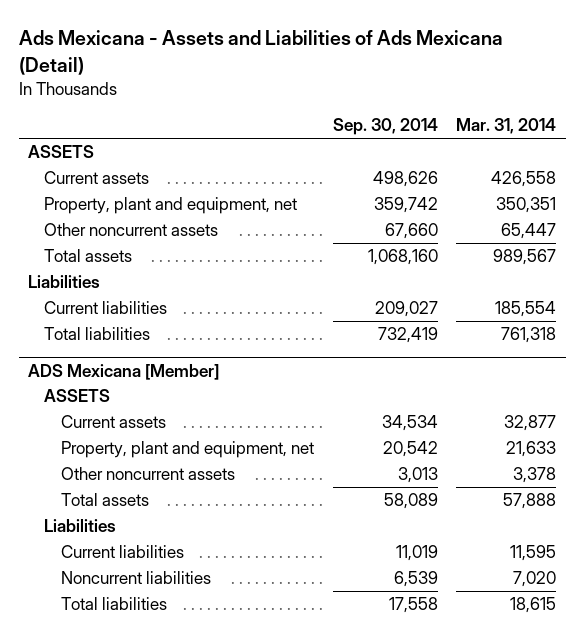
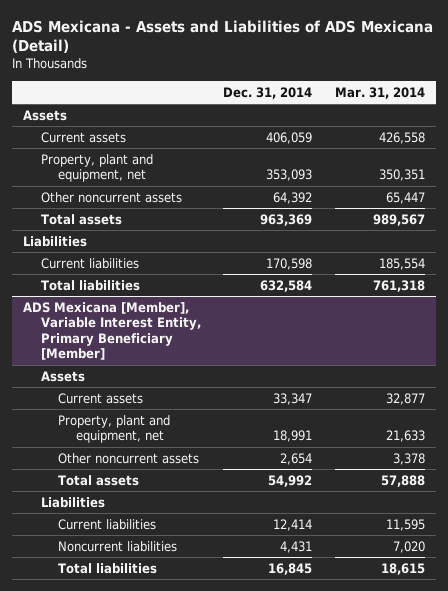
[18,30,503,75] Ads Mexicana - Assets and Liabilities of Ads Mexicana (Detail) -> [12,19,434,54] ADS Mexicana - Assets and Liabilities of ADS Mexicana (Detail)
[332,118,438,136] Sep. 30, 2014 -> none
none -> [223,86,313,99] Dec. 31, 2014
[28,145,95,159] ASSETS -> [23,109,68,121] Assets
[28,363,220,380] ADS Mexicana [Member] -> none
none -> [23,301,201,361] ADS Mexicana [Member], Variable Interest Entity, Primary Beneficiary [Member]
[44,389,111,403] ASSETS -> [40,370,85,382] Assets

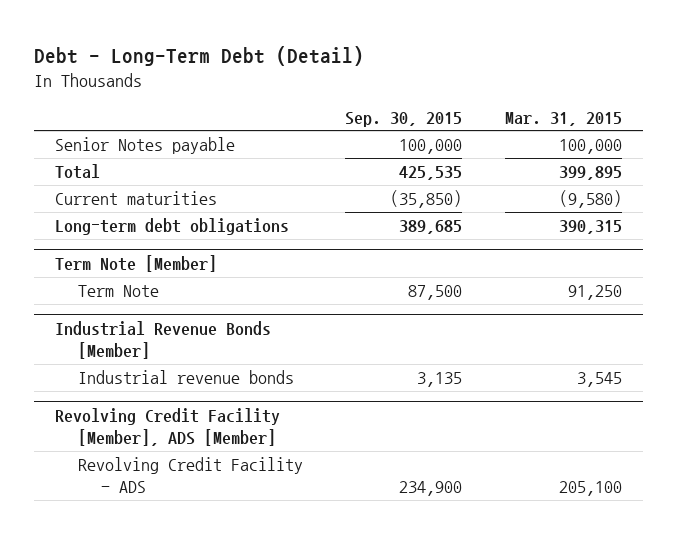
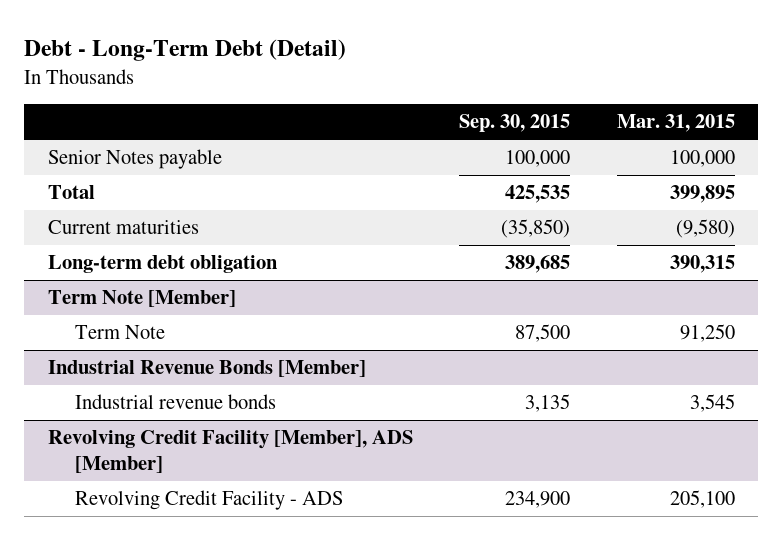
[55,218,290,236] Long-term debt obligations -> [47,255,278,274] Long-term debt obligation

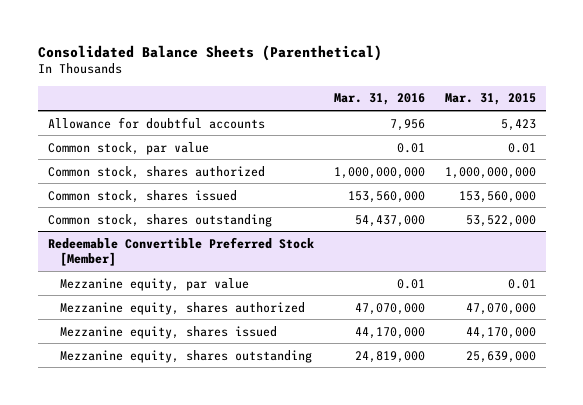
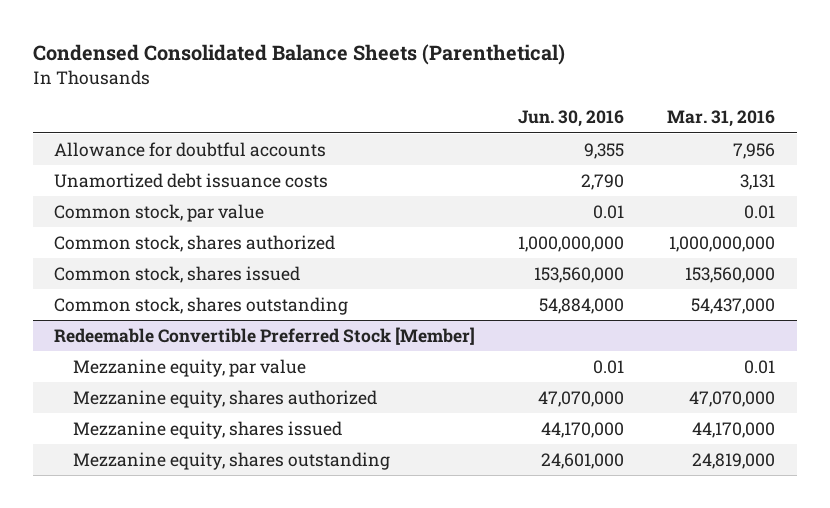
[37,44,382,61] Consolidated Balance Sheets (Parenthetical) -> [32,44,565,66] Condensed Consolidated Balance Sheets (Parenthetical)
[444,93,536,106] Mar. 31, 2015 -> none
none -> [518,110,625,128] Jun. 30, 2016
none -> [54,172,329,188] Unamortized debt issuance costs

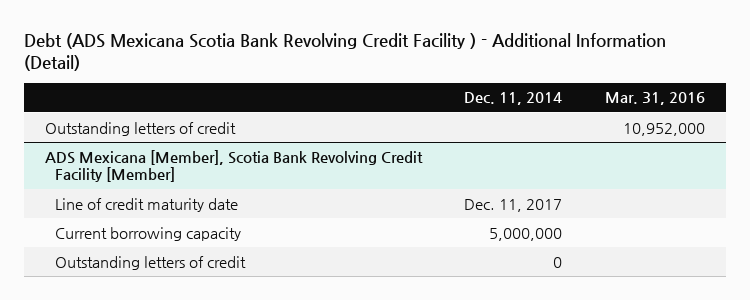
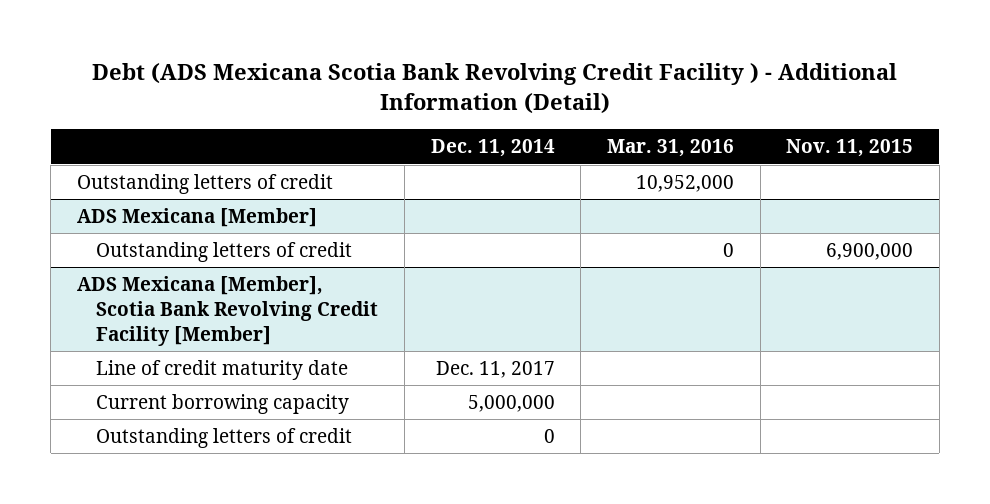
none -> [786,139,914,158] Nov. 11, 2015
none -> [76,208,317,228] ADS Mexicana [Member]
none -> [96,242,353,263] Outstanding letters of credit

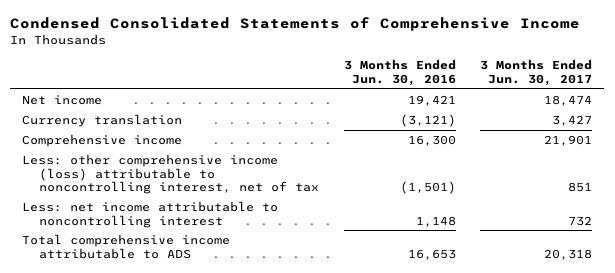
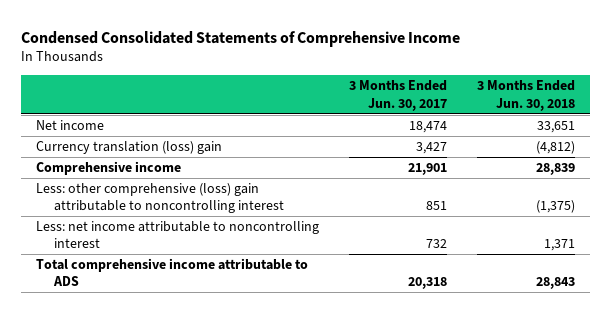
[343,59,456,86] 3 Months Ended Jun. 30, 2016 -> none
none -> [476,80,575,111] 3 Months Ended Jun. 30, 2018
[22,113,183,127] Currency translation -> [35,141,222,155] Currency translation (loss) gain
[22,153,320,195] Less: other comprehensive income (loss) attributable to noncontrolling interest, net of tax -> [35,183,284,214] Less: other comprehensive (loss) gain attributable to noncontrolling interest

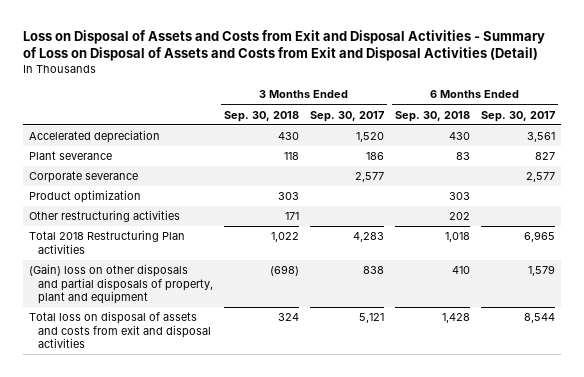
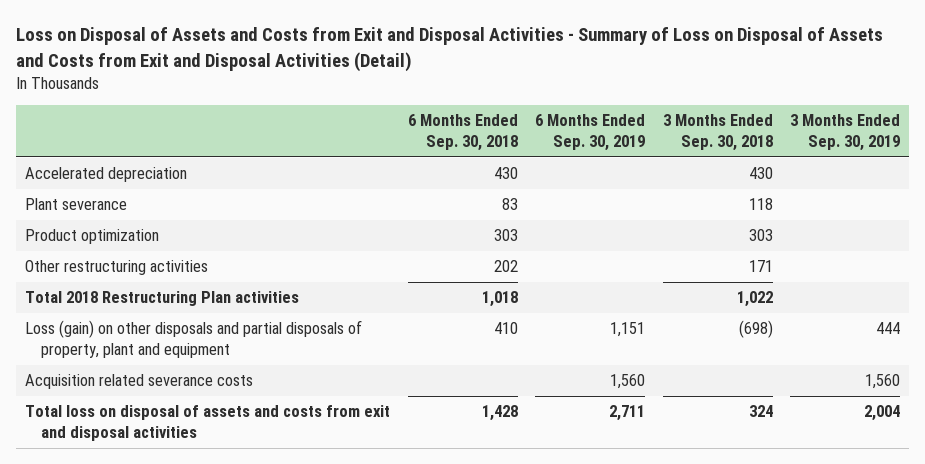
[309,110,384,122] Sep. 30, 2017 -> none
[481,110,556,122] Sep. 30, 2017 -> none
none -> [535,114,646,152] 6 Months Ended Sep. 30, 2019
none -> [790,114,901,152] 3 Months Ended Sep. 30, 2019
[28,171,138,184] Corporate severance -> none
[28,264,213,305] (Gain) loss on other disposals and partial disposals of property, plant and equipment -> [24,320,362,359] Loss (gain) on other disposals and partial disposals of property, plant and equipment
none -> [24,374,253,390] Acquisition related severance costs

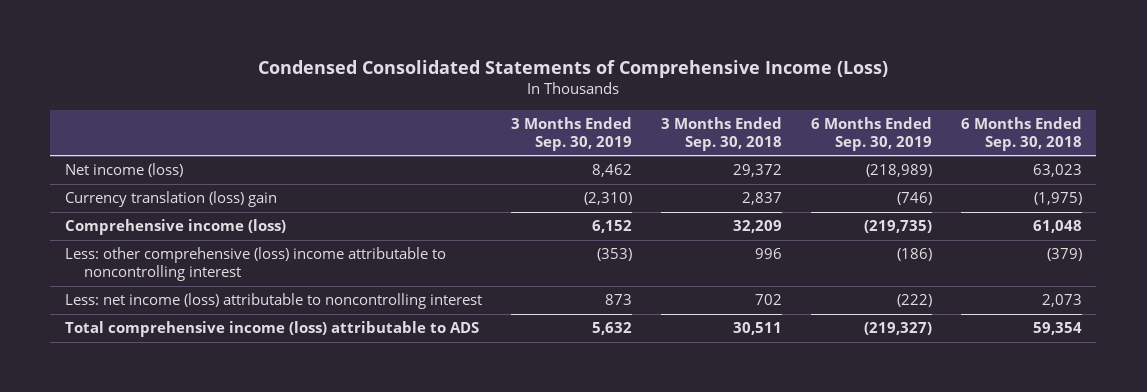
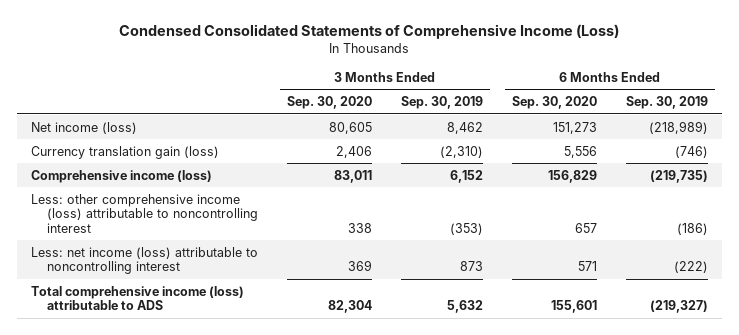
[660,116,782,151] 3 Months Ended Sep. 30, 2018 -> none
[960,116,1082,151] 6 Months Ended Sep. 30, 2018 -> none
none -> [287,96,373,110] Sep. 30, 2020
none -> [511,96,597,110] Sep. 30, 2020
[64,191,277,208] Currency translation (loss) gain -> [31,145,220,159] Currency translation gain (loss)
[64,247,446,282] Less: other comprehensive (loss) income attributable to noncontrolling interest -> [31,193,258,233] Less: other comprehensive income (loss) attributable to noncontrolling interest

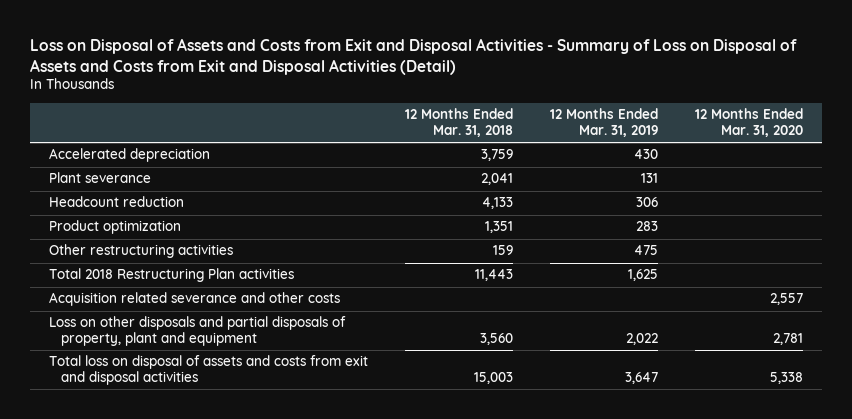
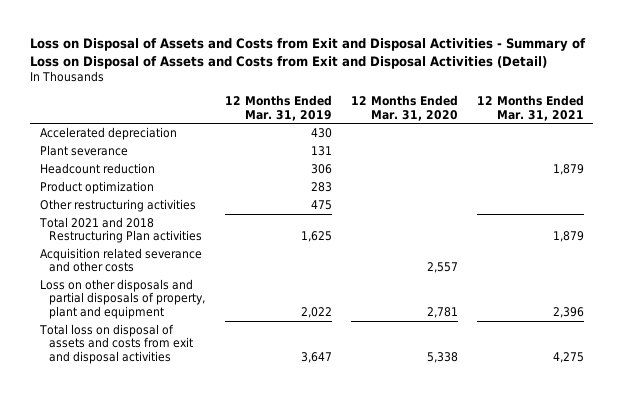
[405,108,514,138] 12 Months Ended Mar. 31, 2018 -> none
none -> [476,95,584,121] 12 Months Ended Mar. 31, 2021
[48,268,294,283] Total 2018 Restructuring Plan activities -> [38,216,203,244] Total 2021 and 2018 Restructuring Plan activities

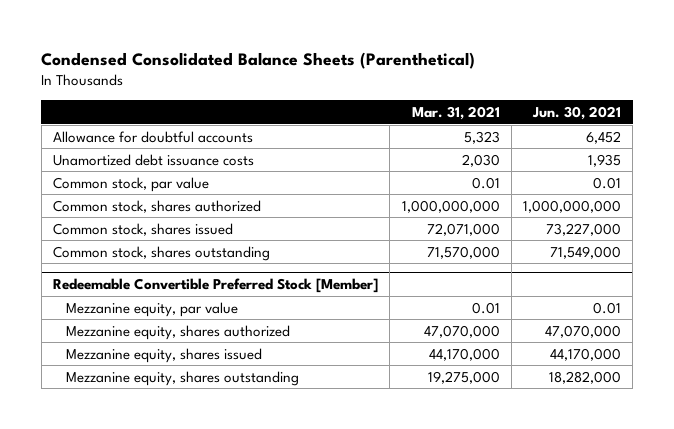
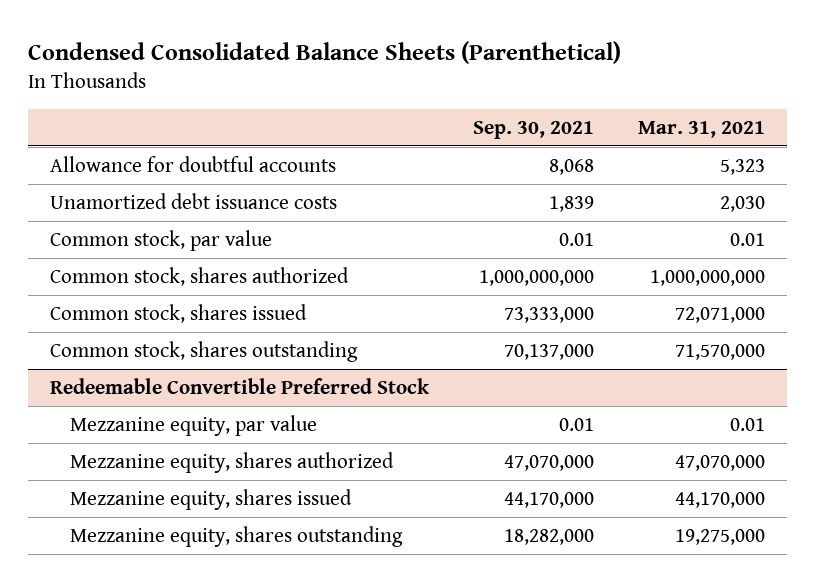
[531,105,621,120] Jun. 30, 2021 -> none
none -> [473,120,595,139] Sep. 30, 2021
[53,278,379,294] Redeemable Convertible Preferred Stock [Member] -> [49,377,430,394] Redeemable Convertible Preferred Stock

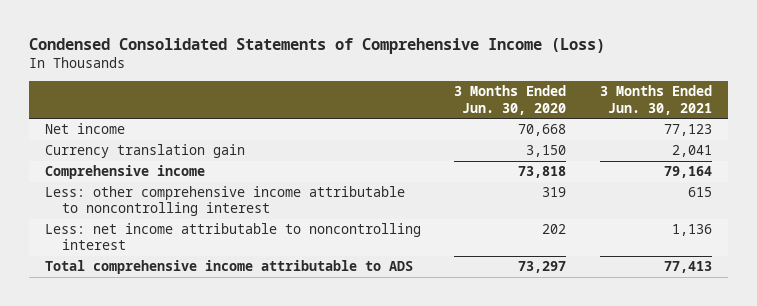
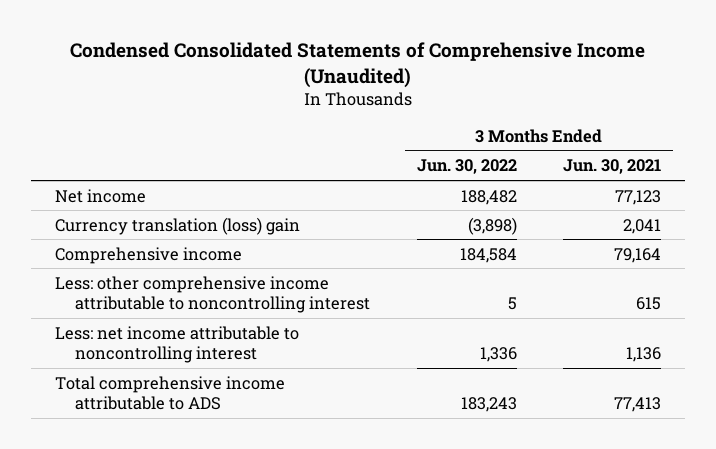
[28,37,605,54] Condensed Consolidated Statements of Comprehensive Income (Loss) -> [69,41,645,88] Condensed Consolidated Statements of Comprehensive Income (Unaudited)
[454,85,567,115] 3 Months Ended Jun. 30, 2020 -> none
none -> [416,159,517,175] Jun. 30, 2022
[45,144,246,159] Currency translation gain -> [54,216,300,235] Currency translation (loss) gain

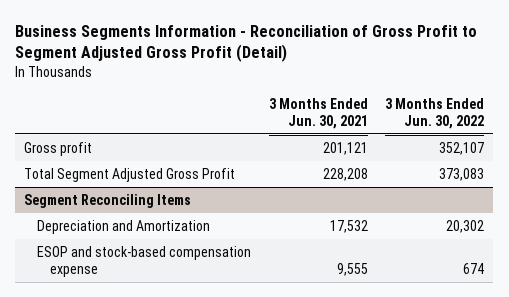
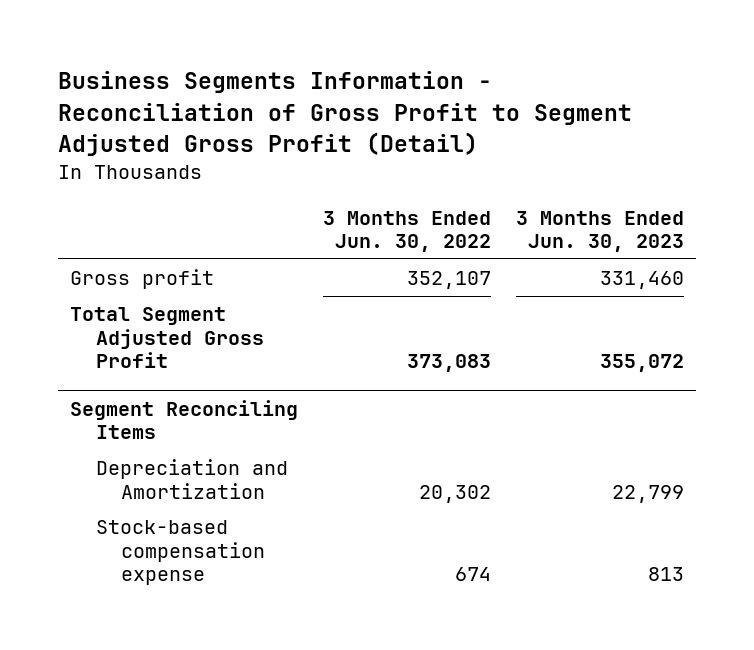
[268,97,368,129] 3 Months Ended Jun. 30, 2021 -> none
none -> [515,210,684,253] 3 Months Ended Jun. 30, 2023
[37,245,252,277] ESOP and stock-based compensation expense -> [95,520,265,586] Stock-based compensation expense

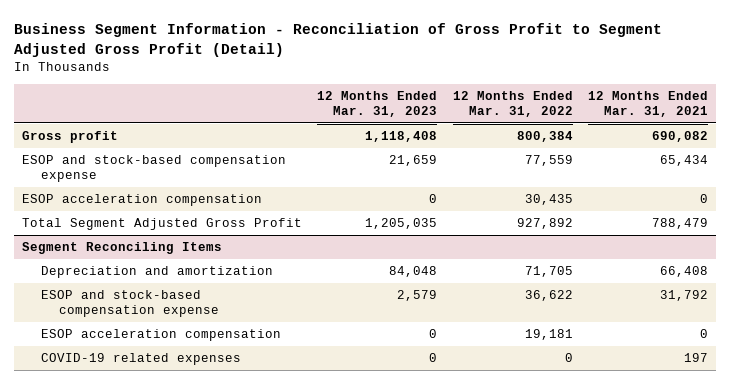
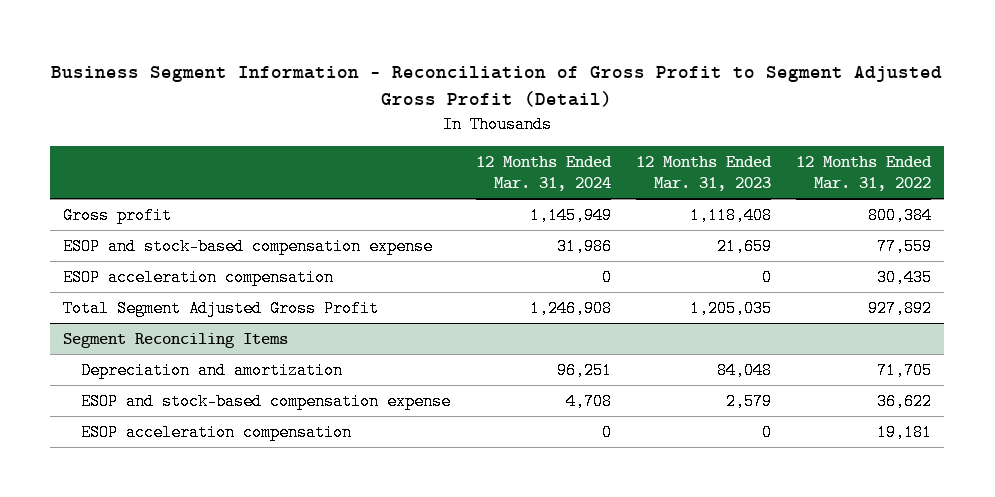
[588,90,709,117] 12 Months Ended Mar. 31, 2021 -> none
none -> [475,156,612,191] 12 Months Ended Mar. 31, 2024
[40,353,241,366] COVID-19 related expenses -> none

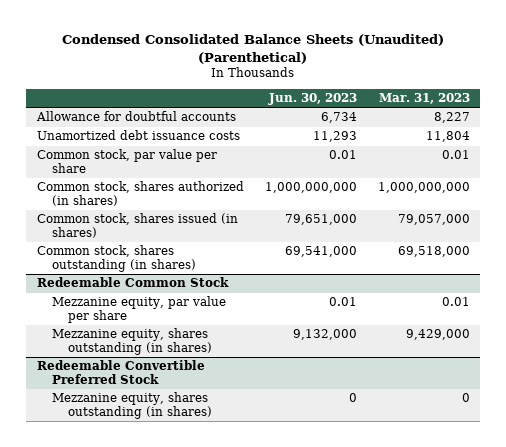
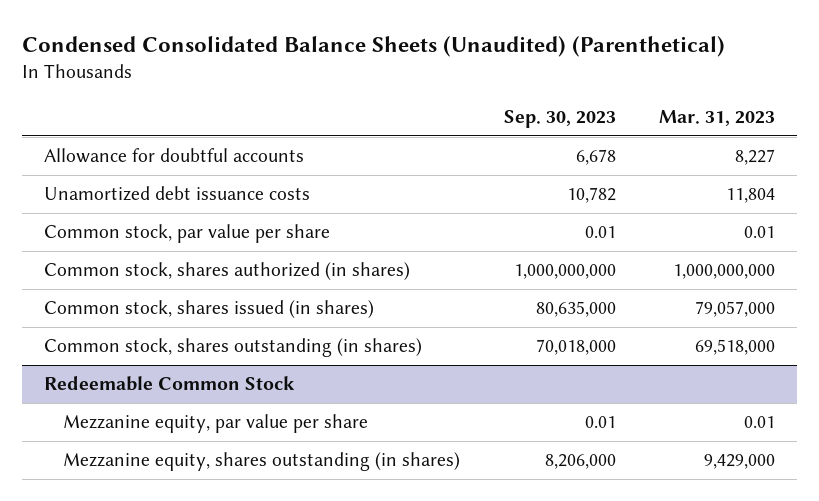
[267,92,357,105] Jun. 30, 2023 -> none
none -> [503,109,616,128] Sep. 30, 2023
[36,360,205,384] Redeemable Convertible Preferred Stock -> none
[52,392,212,419] Mezzanine equity, shares outstanding (in shares) -> none

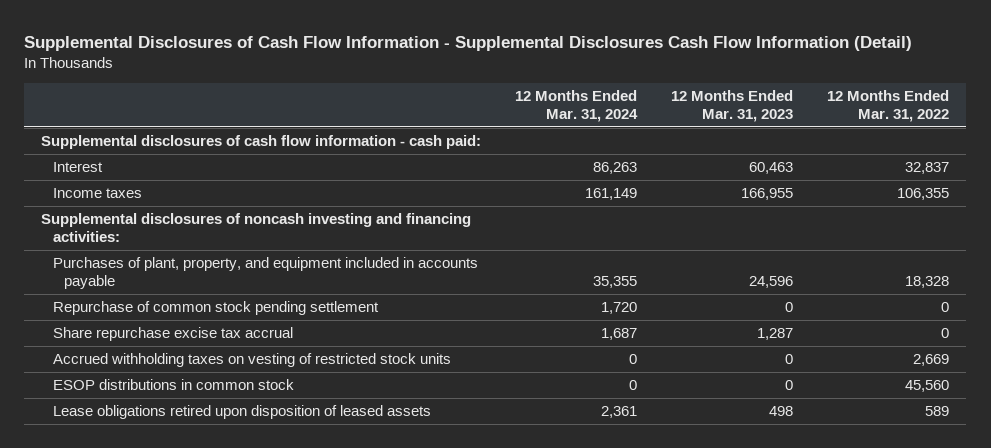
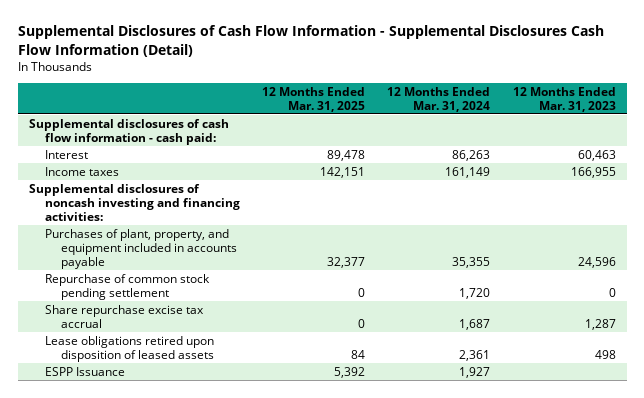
[827,89,950,122] 12 Months Ended Mar. 31, 2022 -> none
none -> [262,86,366,112] 12 Months Ended Mar. 31, 2025
[52,353,451,368] Accrued withholding taxes on vesting of restricted stock units -> none
[52,379,294,391] ESOP distributions in common stock -> none
none -> [44,366,125,376] ESPP Issuance

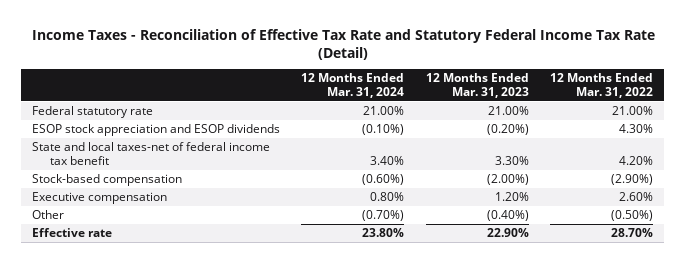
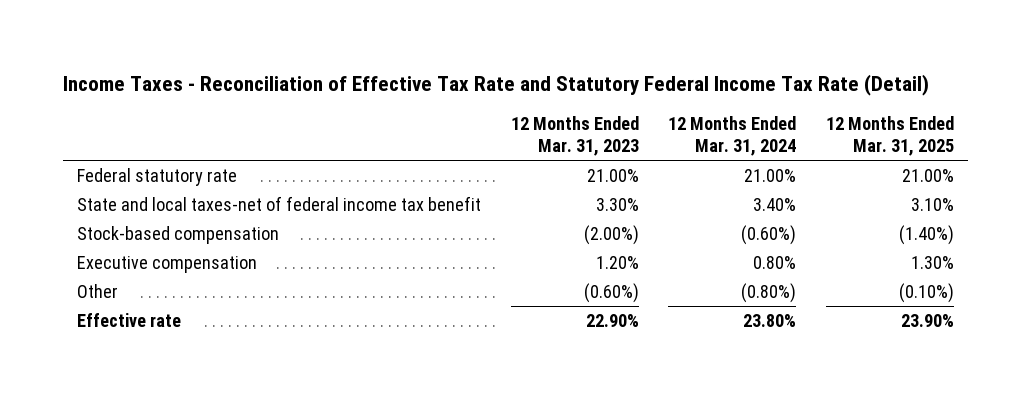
[549,73,653,98] 12 Months Ended Mar. 31, 2022 -> none
none -> [825,116,954,157] 12 Months Ended Mar. 31, 2025
[32,124,281,137] ESOP stock appreciation and ESOP dividends -> none
[362,210,405,222] (0.70%) -> [741,282,797,303] (0.80%)
[486,210,529,222] (0.40%) -> [583,282,639,303] (0.60%)

